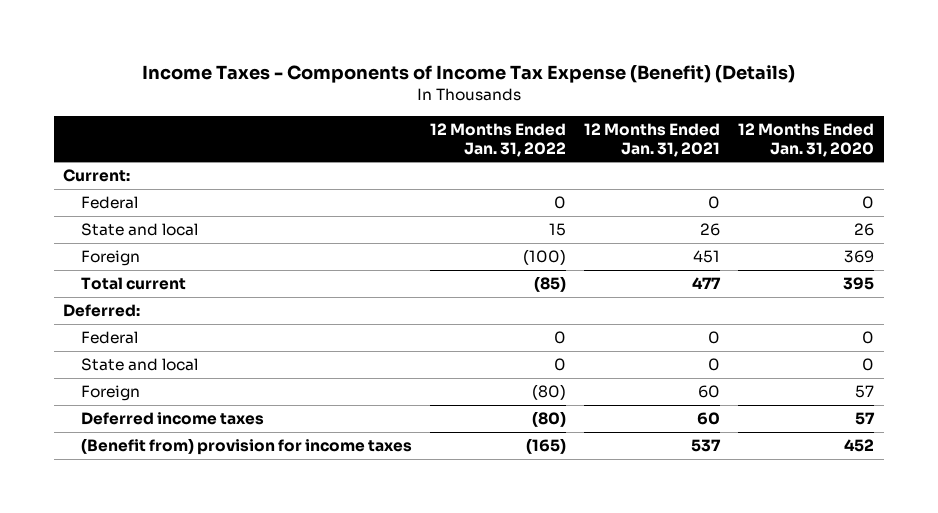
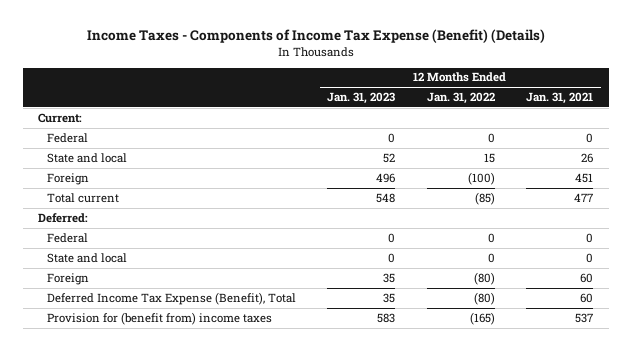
[738,122,875,157] 12 Months Ended Jan. 31, 2020 -> none
none -> [327,92,396,105] Jan. 31, 2023
[81,412,265,426] Deferred income taxes -> [47,291,297,305] Deferred Income Tax Expense (Benefit), Total
[81,438,413,456] (Benefit from) provision for income taxes -> [47,311,273,325] Provision for (benefit from) income taxes

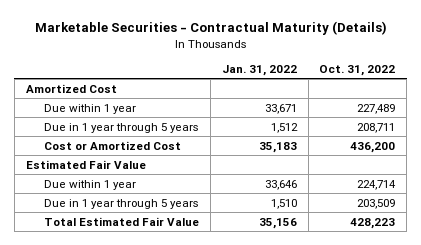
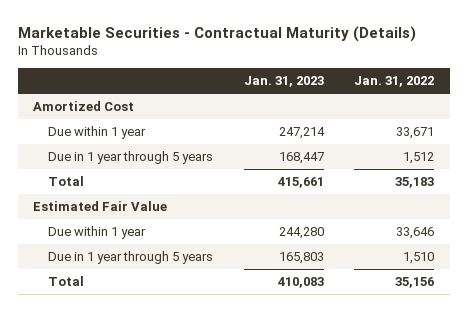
[319,64,396,76] Oct. 31, 2022 -> none
none -> [243,76,324,88] Jan. 31, 2023
[43,140,181,150] Cost or Amortized Cost -> [47,176,84,187] Total
[43,216,199,226] Total Estimated Fair Value -> [47,276,84,287] Total

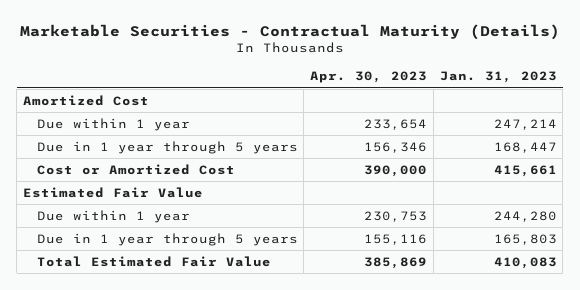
[354,76,435,88] Jan. 31, 2022 -> none
none -> [310,71,428,84] Apr. 30, 2023
[47,176,84,187] Total -> [36,163,235,175] Cost or Amortized Cost
[47,276,84,287] Total -> [36,255,271,267] Total Estimated Fair Value

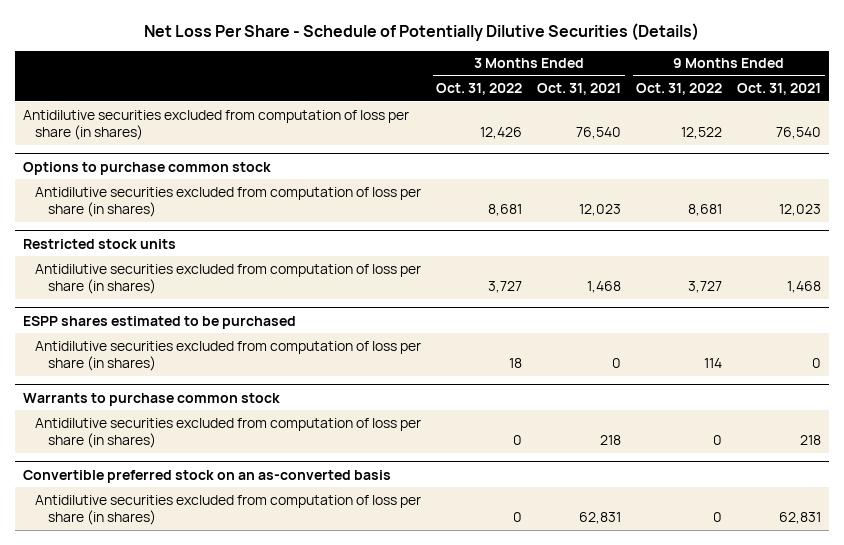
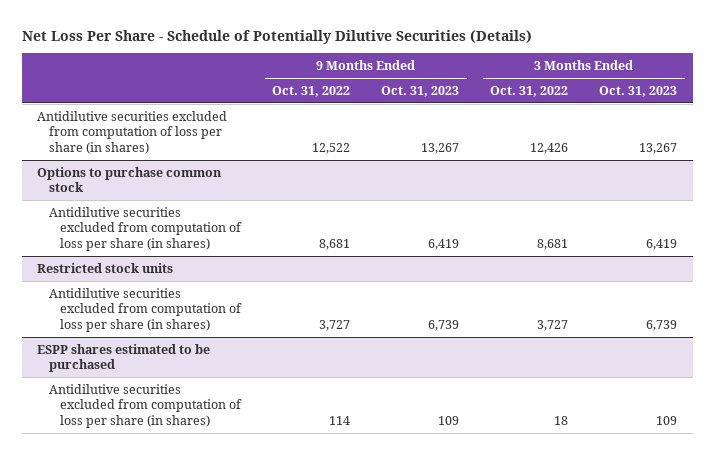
[537,83,622,96] Oct. 31, 2021 -> none
[737,83,822,96] Oct. 31, 2021 -> none
none -> [381,85,460,97] Oct. 31, 2023
none -> [599,85,678,97] Oct. 31, 2023
[22,392,280,406] Warrants to purchase common stock -> none
[35,417,422,449] Antidilutive securities excluded from computation of loss per share (in shares) -> none
[22,469,391,483] Convertible preferred stock on an as-converted basis -> none
[35,494,422,526] Antidilutive securities excluded from computation of loss per share (in shares) -> none

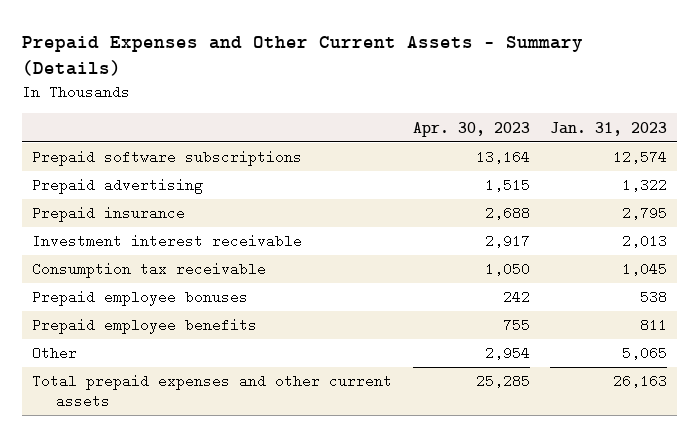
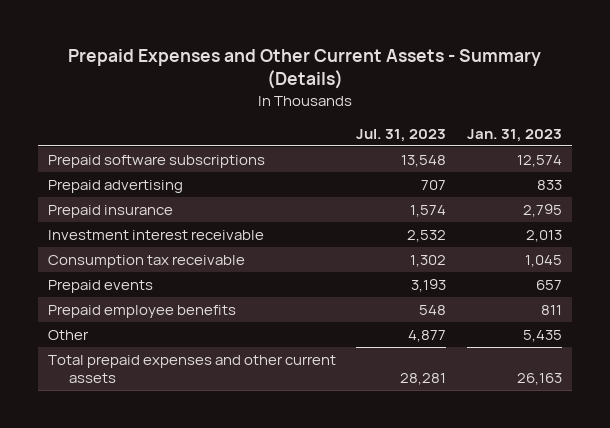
[412,121,530,137] Apr. 30, 2023 -> none
none -> [356,128,447,142] Jul. 31, 2023
[622,178,668,193] 1,322 -> [536,180,562,191] 833
[32,290,249,307] Prepaid employee bonuses -> none
none -> [48,280,154,294] Prepaid events
[622,346,668,361] 5,065 -> [522,330,562,343] 5,435

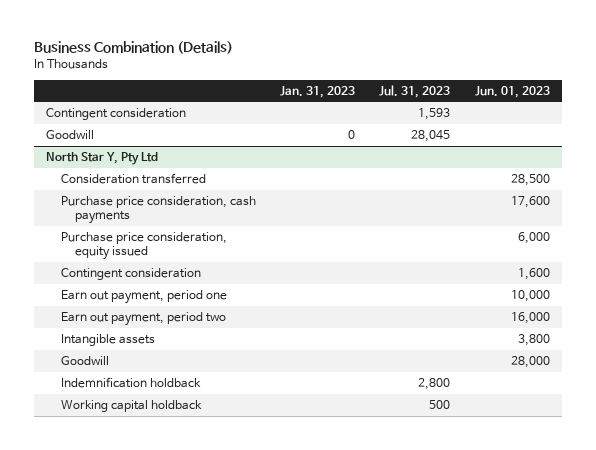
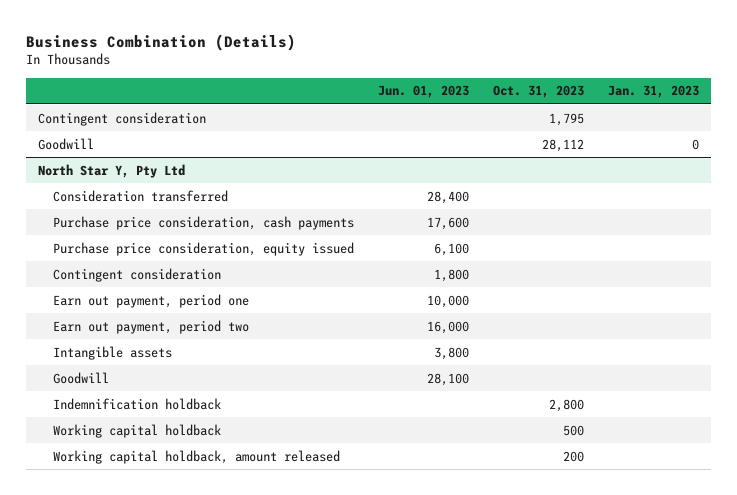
[379,84,451,98] Jul. 31, 2023 -> none
none -> [493,85,585,99] Oct. 31, 2023
[510,174,550,187] 28,500 -> [427,190,470,204] 28,400
[517,232,550,245] 6,000 -> [434,242,470,256] 6,100
[517,268,550,281] 1,600 -> [434,268,470,282] 1,800
[510,356,550,369] 28,000 -> [427,372,470,386] 28,100
none -> [53,449,341,464] Working capital holdback, amount released

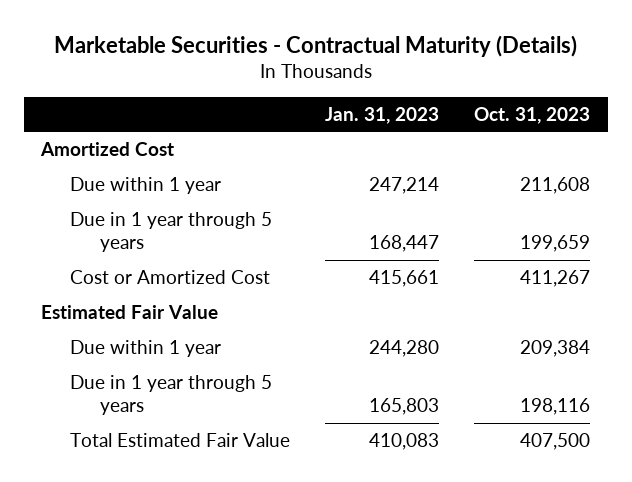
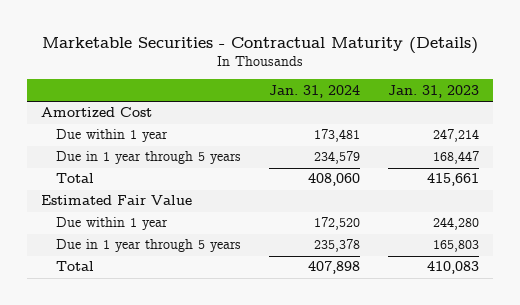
[474,106,591,124] Oct. 31, 2023 -> none
none -> [269,84,361,98] Jan. 31, 2024
[70,270,271,285] Cost or Amortized Cost -> [56,173,95,184] Total
[70,433,291,448] Total Estimated Fair Value -> [56,261,95,272] Total

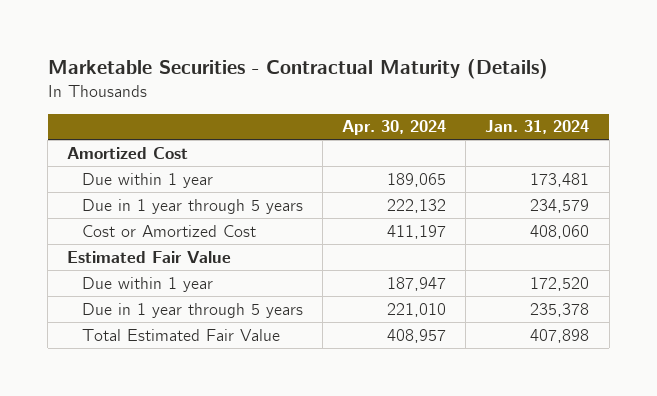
[388,84,480,98] Jan. 31, 2023 -> none
none -> [342,120,447,136] Apr. 30, 2024
[56,173,95,184] Total -> [81,224,256,237] Cost or Amortized Cost
[56,261,95,272] Total -> [81,328,280,341] Total Estimated Fair Value

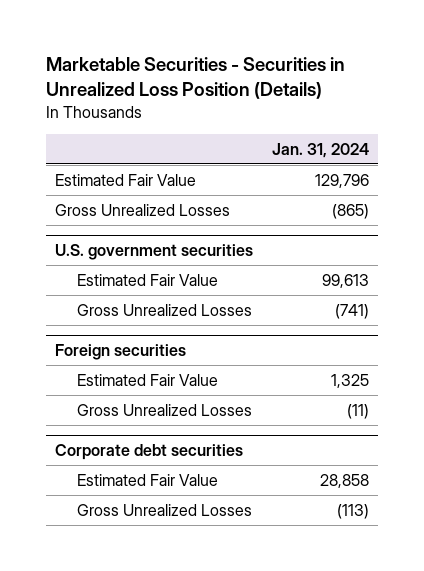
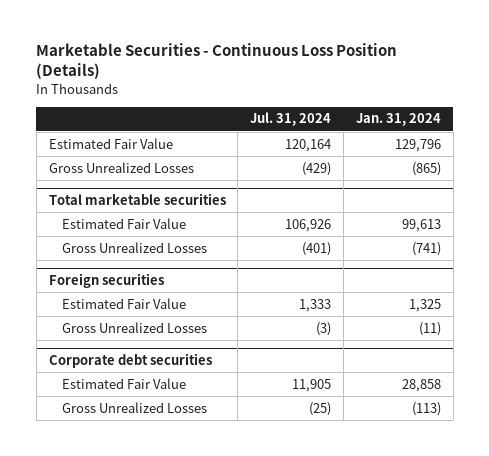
[46,57,346,100] Marketable Securities - Securities in Unrealized Loss Position (Details) -> [36,43,398,80] Marketable Securities - Continuous Loss Position (Details)
none -> [250,112,332,127] Jul. 31, 2024
[55,243,254,260] U.S. government securities -> [48,192,226,205] Total marketable securities

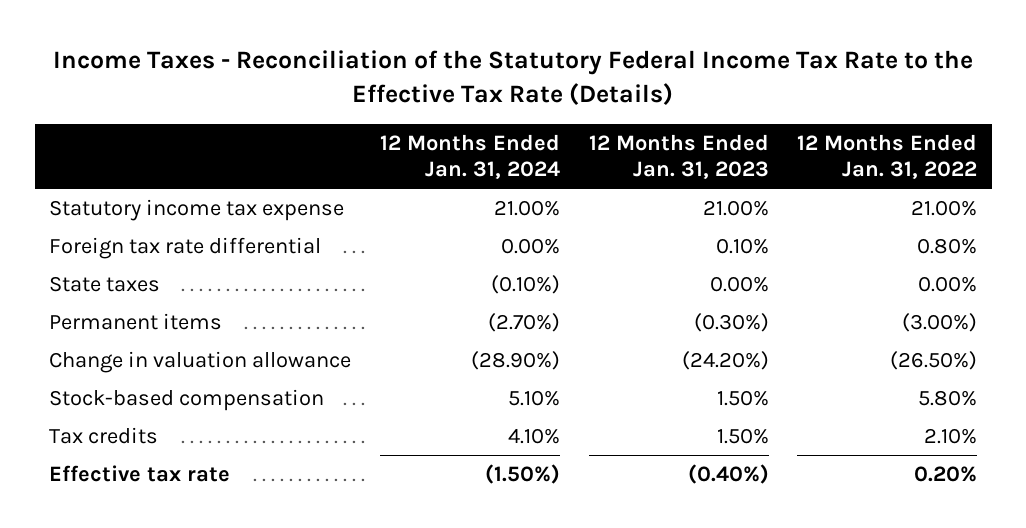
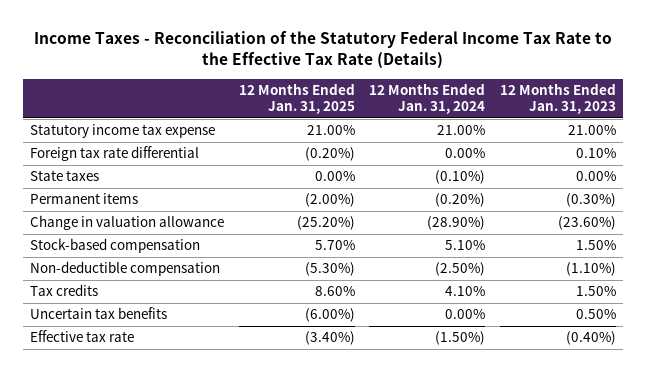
[797,133,978,180] 12 Months Ended Jan. 31, 2022 -> none
none -> [238,83,355,115] 12 Months Ended Jan. 31, 2025
[487,312,560,332] (2.70%) -> [435,193,486,208] (0.20%)
[681,350,769,370] (24.20%) -> [557,216,616,231] (23.60%)
none -> [30,261,221,277] Non-deductible compensation
none -> [30,307,168,320] Uncertain tax benefits

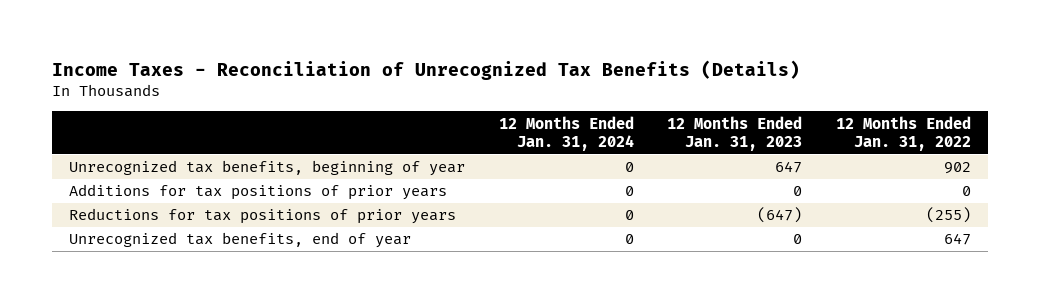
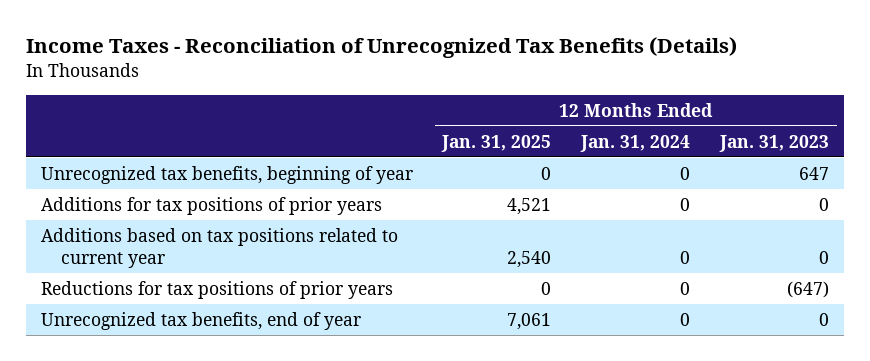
[835,115,971,151] 12 Months Ended Jan. 31, 2022 -> none
none -> [441,134,552,152] Jan. 31, 2025
none -> [40,227,398,268] Additions based on tax positions related to current year

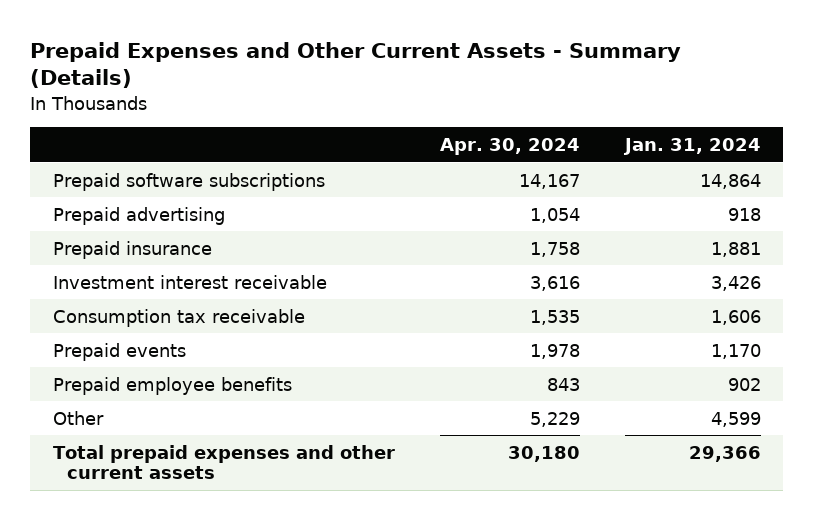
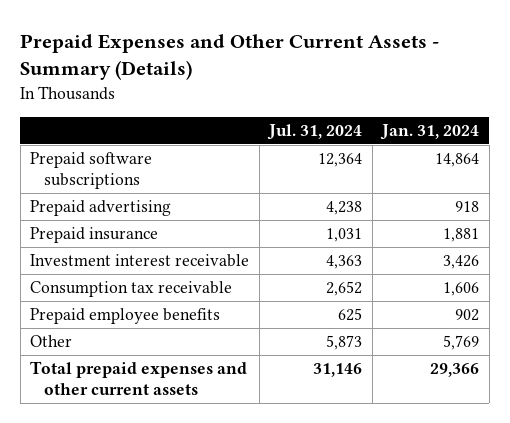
[439,137,580,155] Apr. 30, 2024 -> none
none -> [267,123,363,140] Jul. 31, 2024
[52,342,186,361] Prepaid events -> none
[710,411,761,427] 4,599 -> [443,335,480,351] 5,769

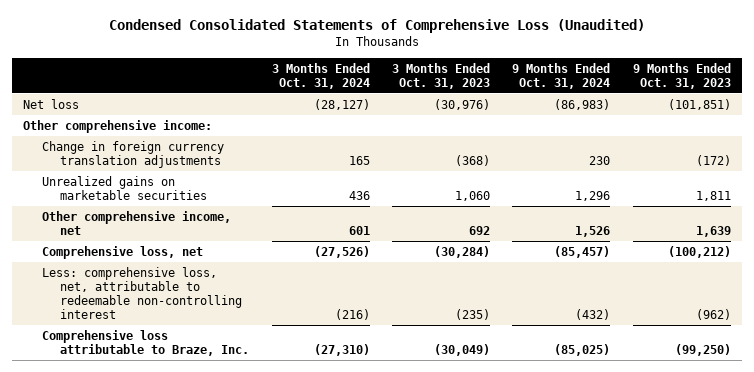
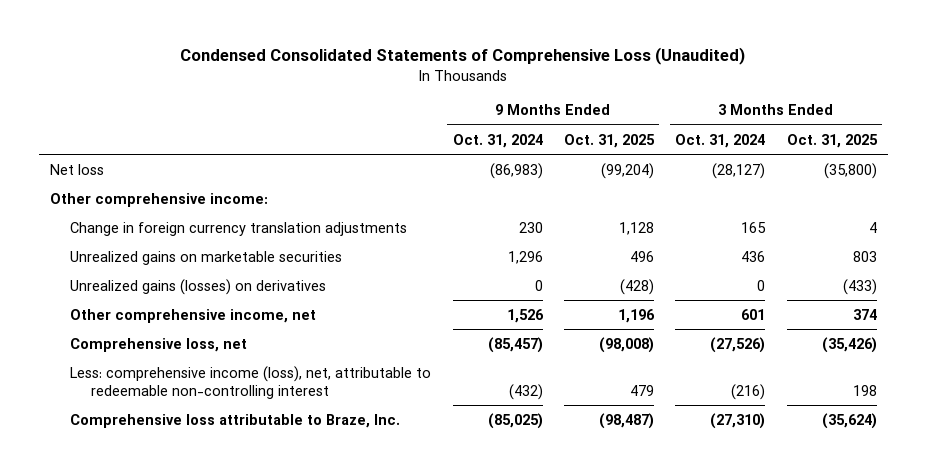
[392,62,491,89] 3 Months Ended Oct. 31, 2023 -> none
[632,62,731,89] 9 Months Ended Oct. 31, 2023 -> none
none -> [564,133,656,148] Oct. 31, 2025
none -> [786,133,878,148] Oct. 31, 2025
none -> [70,278,327,295] Unrealized gains (losses) on derivatives
[41,266,243,320] Less: comprehensive loss, net, attributable to redeemable non-controlling interest -> [70,365,432,399] Less: comprehensive income (loss), net, attributable to redeemable non-controlling interest

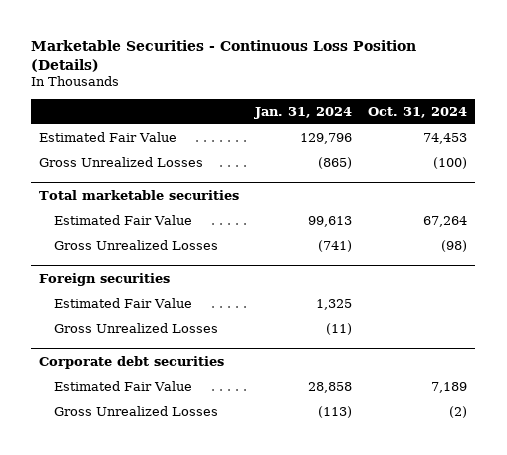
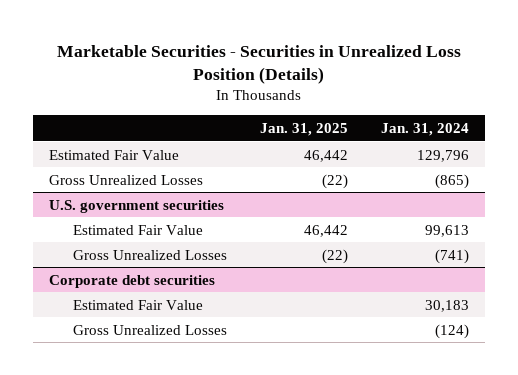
[31,39,417,72] Marketable Securities - Continuous Loss Position (Details) -> [57,44,462,84] Marketable Securities - Securities in Unrealized Loss Position (Details)
[368,106,468,118] Oct. 31, 2024 -> none
none -> [260,122,349,136] Jan. 31, 2025
[39,189,240,200] Total marketable securities -> [49,199,225,213] U.S. government securities
[39,272,171,286] Foreign securities -> none
[54,297,193,308] Estimated Fair Value -> none
[54,322,219,333] Gross Unrealized Losses -> none
[308,381,353,393] 28,858 -> [424,299,469,312] 30,183
[318,405,353,418] (113) -> [434,323,469,339] (124)

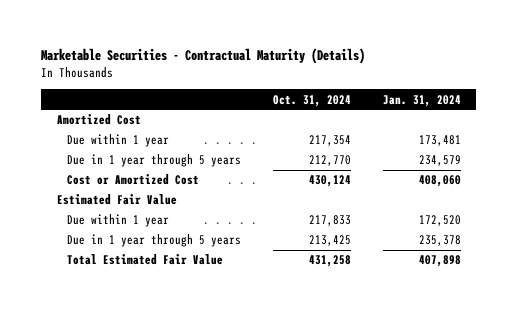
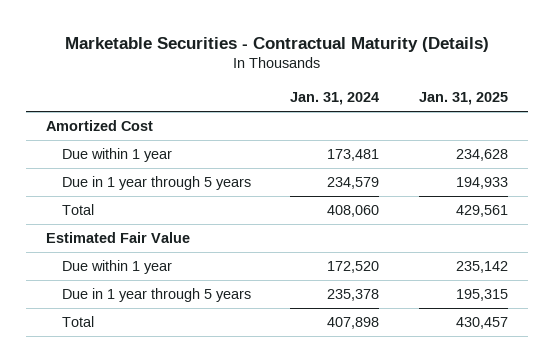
[273,94,352,107] Oct. 31, 2024 -> none
none -> [419,92,509,106] Jan. 31, 2025
[67,174,200,186] Cost or Amortized Cost -> [61,204,94,216] Total
[67,254,224,266] Total Estimated Fair Value -> [61,316,94,328] Total

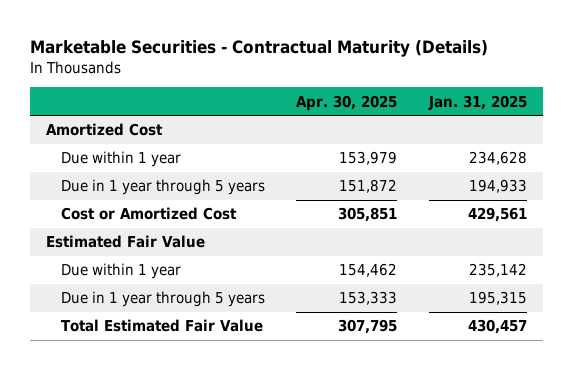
[290,92,380,106] Jan. 31, 2024 -> none
none -> [296,94,398,111] Apr. 30, 2025
[61,204,94,216] Total -> [60,207,237,221] Cost or Amortized Cost
[61,316,94,328] Total -> [60,319,263,333] Total Estimated Fair Value

